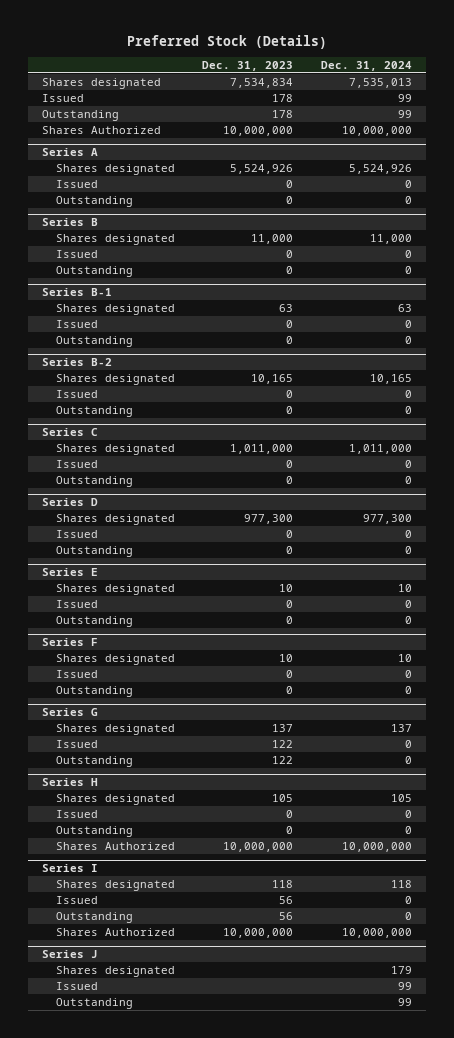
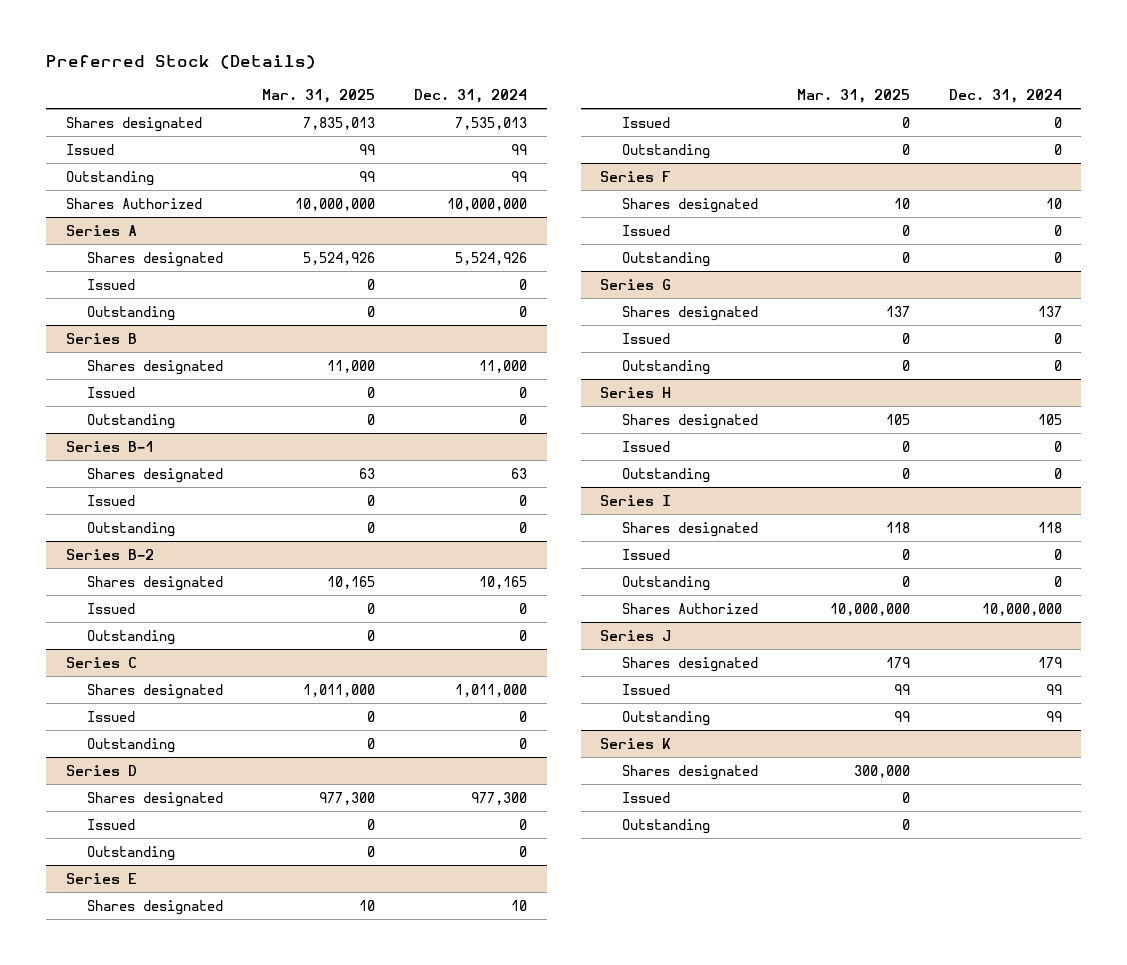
[202,60,294,71] Dec. 31, 2023 -> none
none -> [262,88,376,103] Mar. 31, 2025
[55,841,175,850] Shares Authorized -> none
none -> [600,737,672,749] Series K
none -> [621,764,758,780] Shares designated
none -> [621,791,670,803] Issued
none -> [621,818,710,834] Outstanding

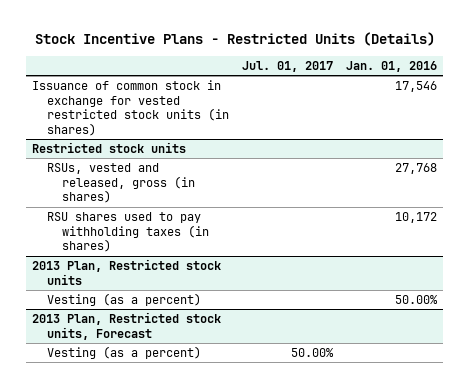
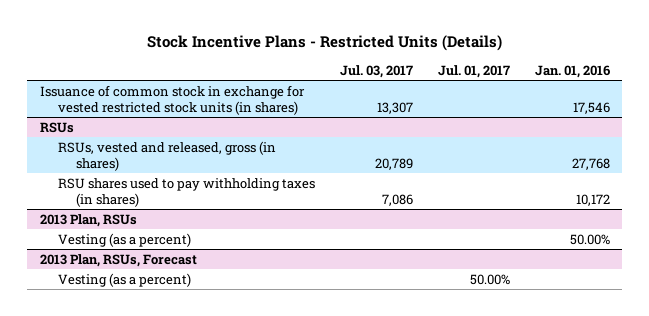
none -> [339,65,413,79] Jul. 03, 2017
[32,141,187,153] Restricted stock units -> [39,121,74,133] RSUs
[32,258,222,285] 2013 Plan, Restricted stock units -> none
none -> [39,213,137,227] 2013 Plan, RSUs
[32,311,222,340] 2013 Plan, Restricted stock units, Forecast -> none
none -> [39,253,197,267] 2013 Plan, RSUs, Forecast

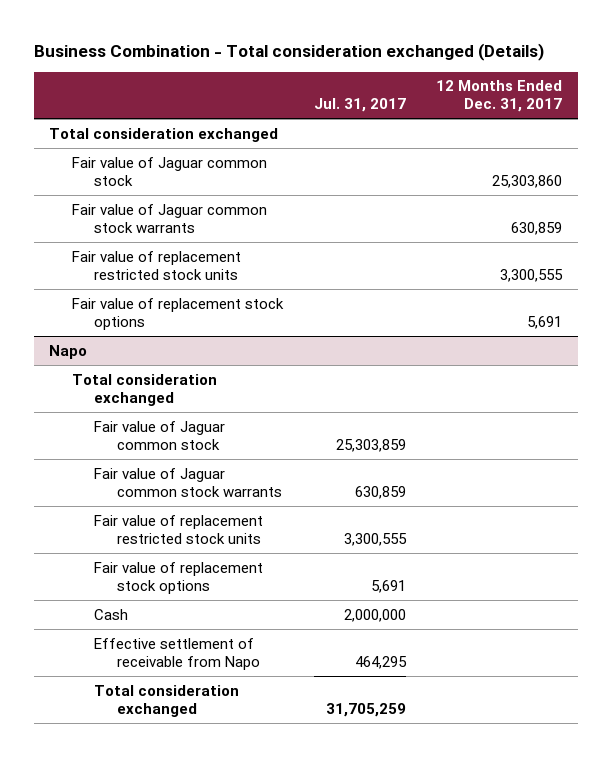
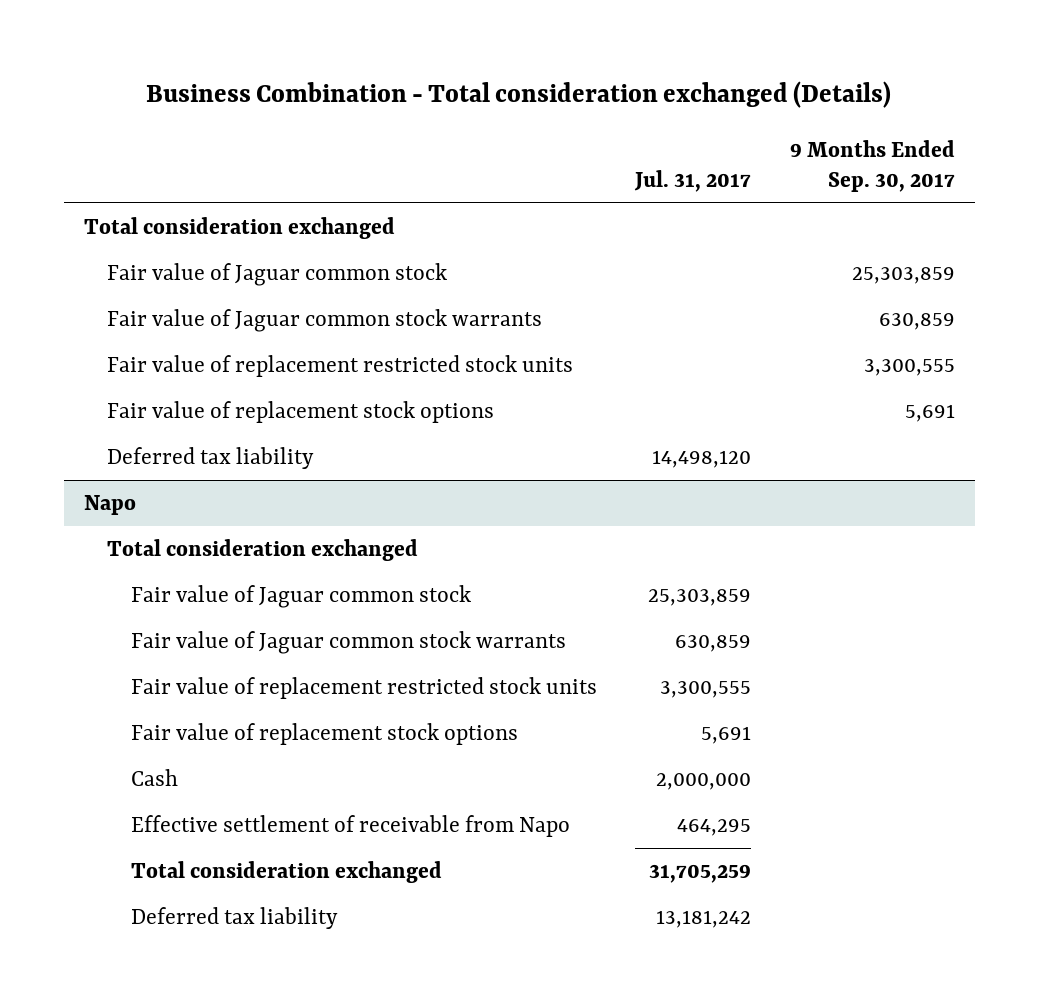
[436,80,563,113] 12 Months Ended Dec. 31, 2017 -> none
none -> [790,140,956,192] 9 Months Ended Sep. 30, 2017
none -> [107,447,315,470] Deferred tax liability
none -> [130,907,338,930] Deferred tax liability

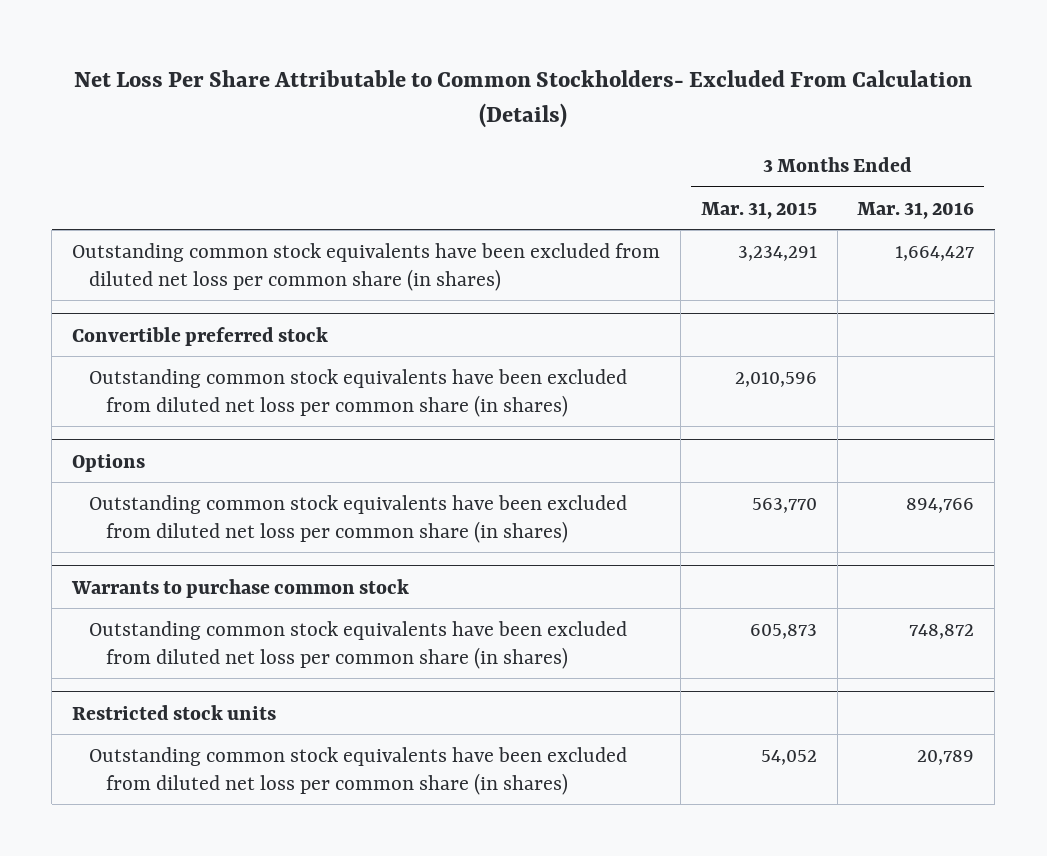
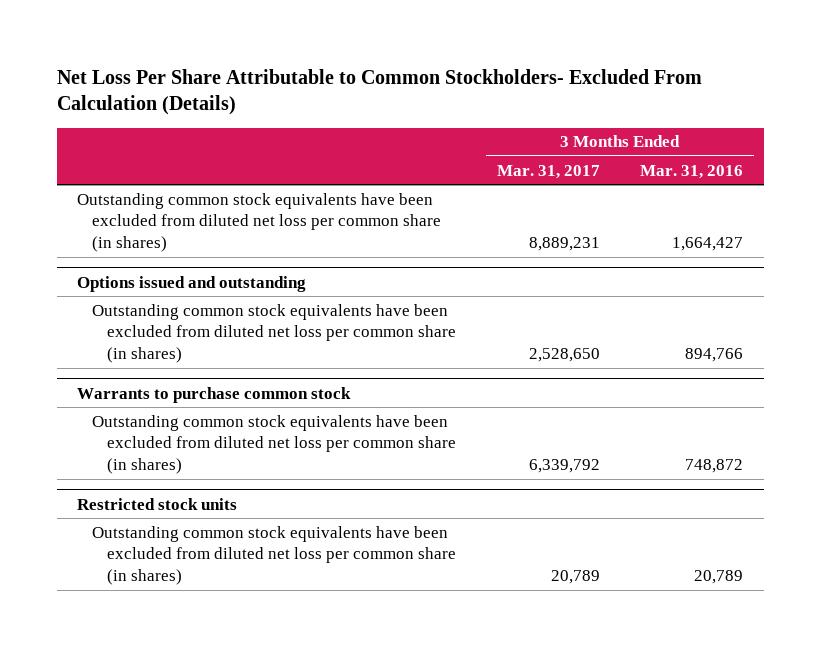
[700,201,817,219] Mar. 31, 2015 -> none
none -> [496,164,600,179] Mar. 31, 2017
[72,326,329,346] Convertible preferred stock -> none
[89,368,628,417] Outstanding common stock equivalents have been excluded from diluted net loss per common share (in shares) -> none
[72,453,146,472] Options -> [77,275,307,292] Options issued and outstanding

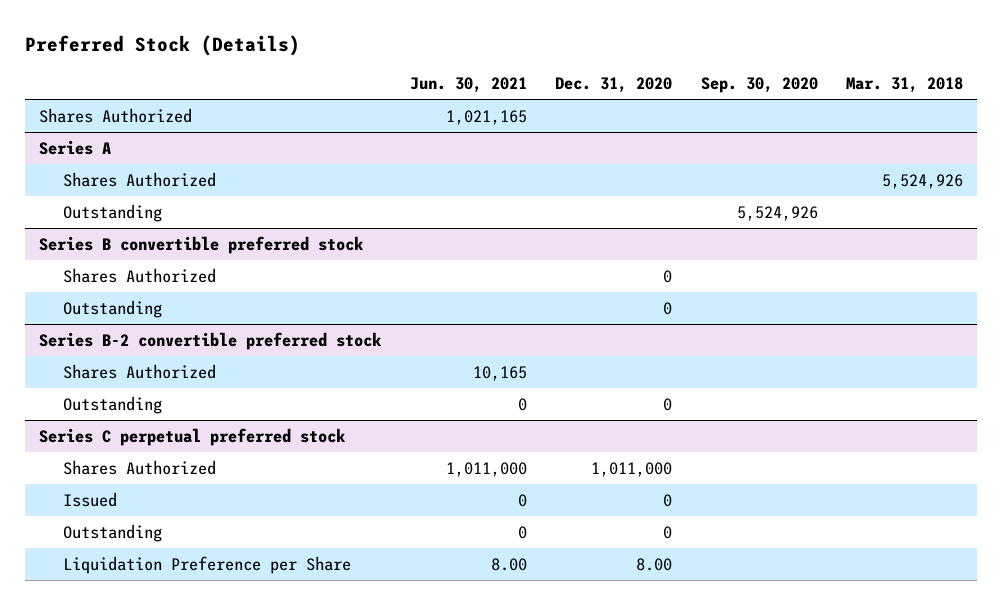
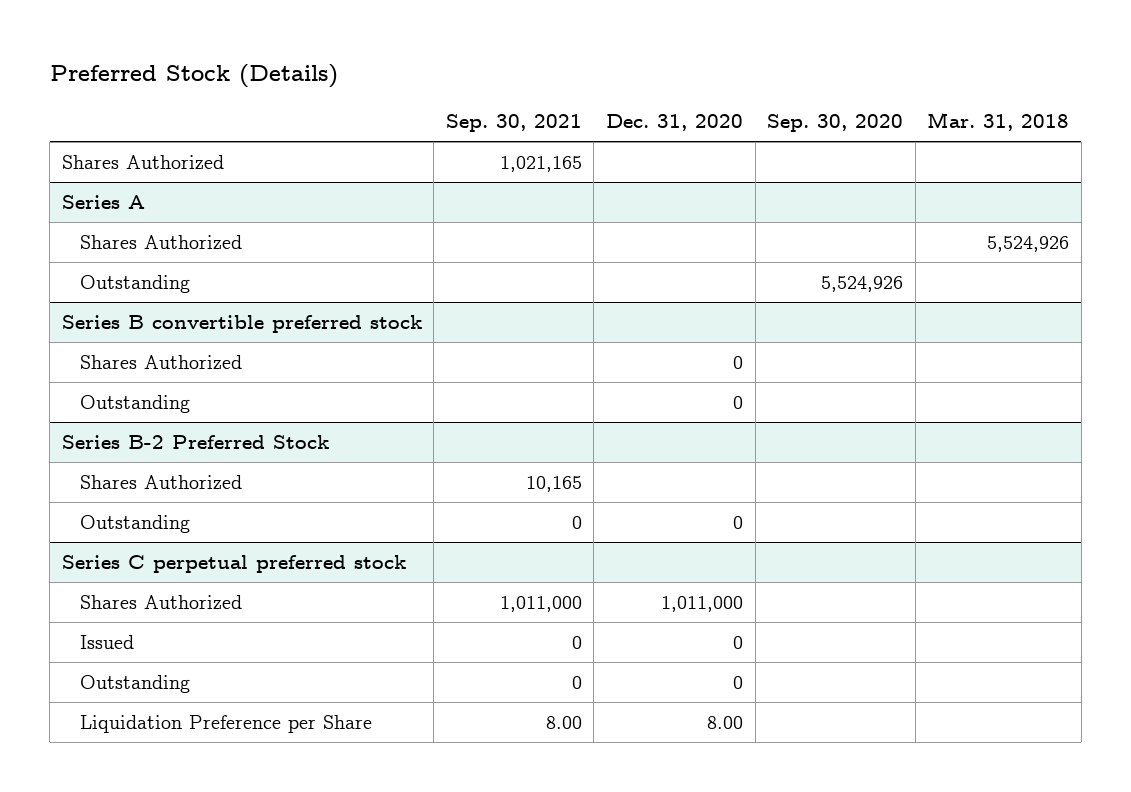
[409,76,527,93] Jun. 30, 2021 -> none
none -> [445,114,582,133] Sep. 30, 2021
[39,331,383,350] Series B-2 convertible preferred stock -> [61,434,329,449] Series B-2 Preferred Stock

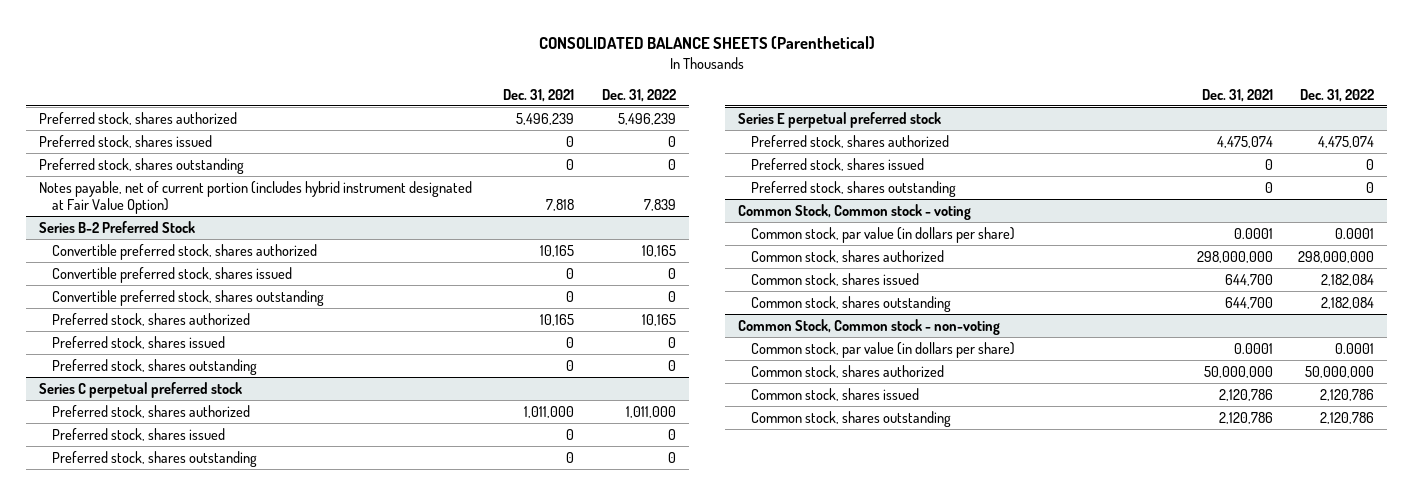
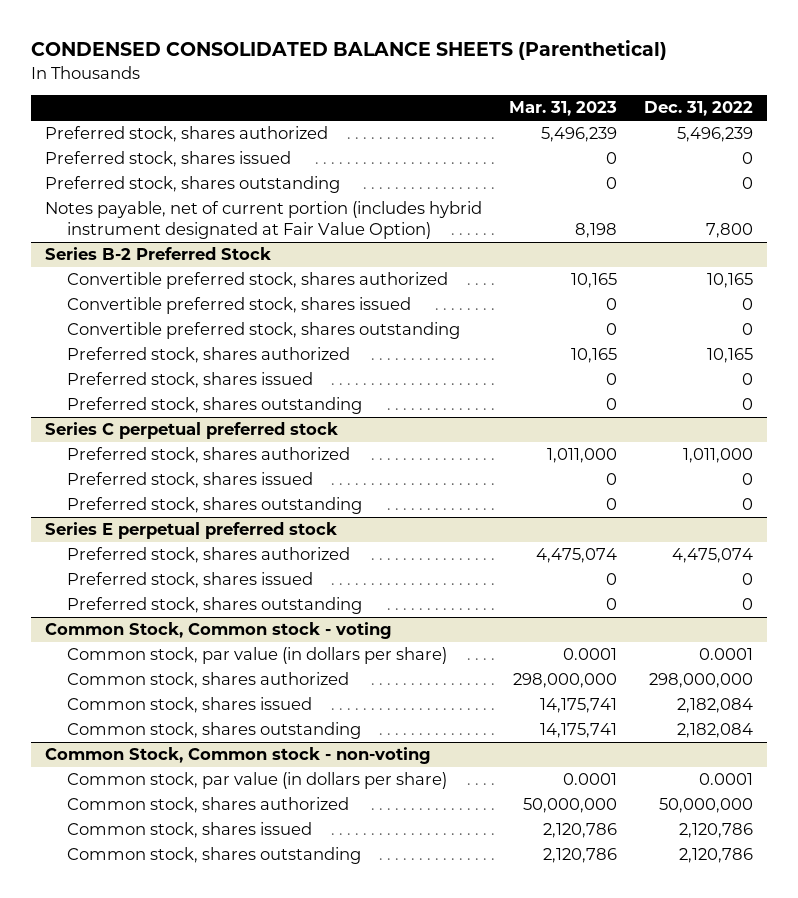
[538,36,875,50] CONSOLIDATED BALANCE SHEETS (Parenthetical) -> [30,40,667,61] CONDENSED CONSOLIDATED BALANCE SHEETS (Parenthetical)
[503,88,575,102] Dec. 31, 2021 -> none
none -> [508,101,617,117] Mar. 31, 2023
[643,199,676,212] 7,839 -> [706,222,754,238] 7,800

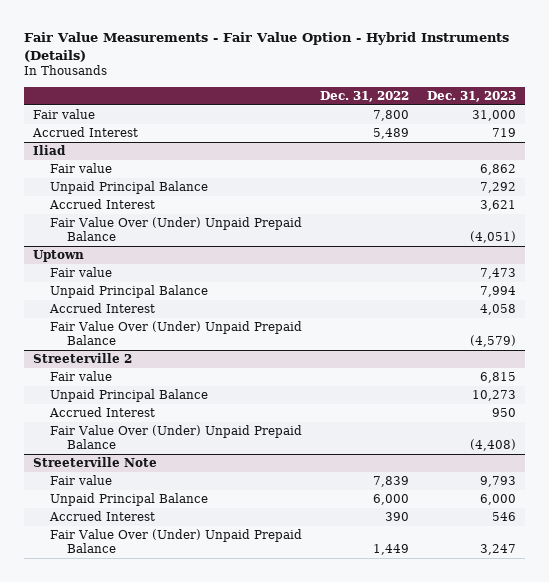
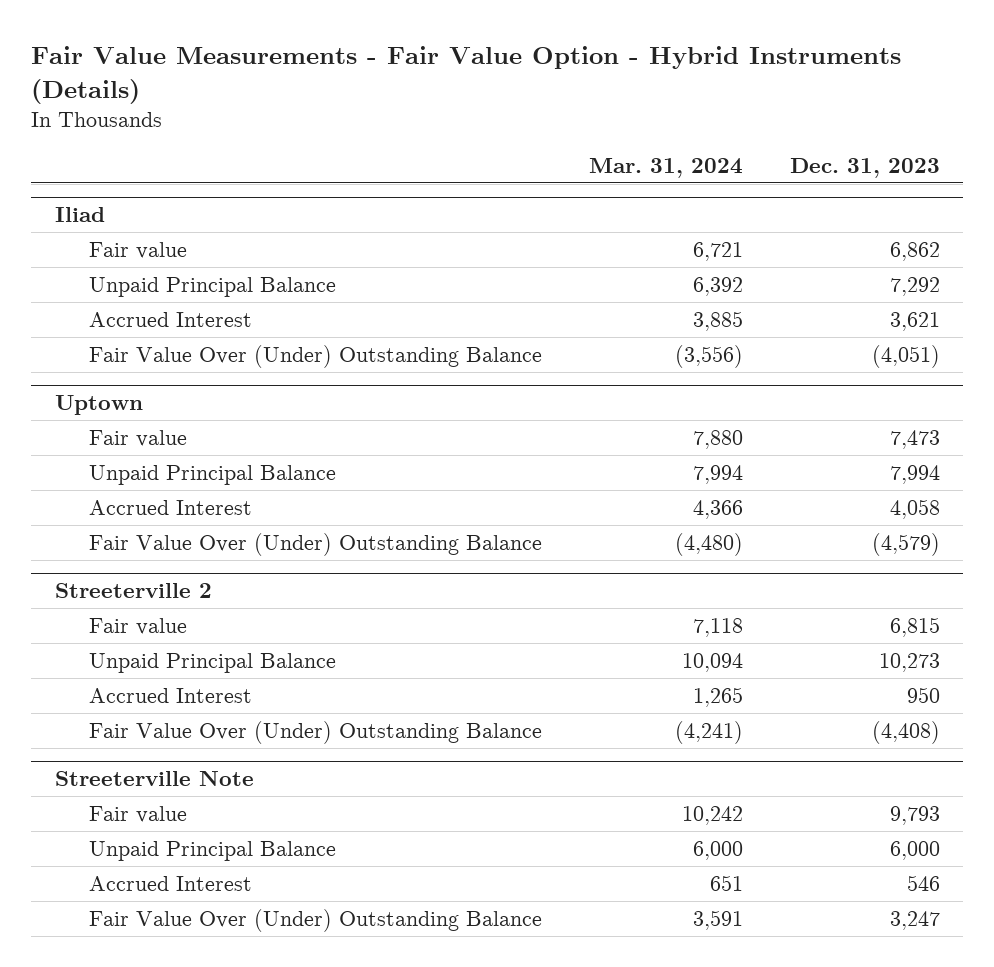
[320,90,410,102] Dec. 31, 2022 -> none
none -> [588,157,743,178] Mar. 31, 2024
[32,109,95,120] Fair value -> none
[31,127,138,138] Accrued Interest -> none
[50,217,303,242] Fair Value Over (Under) Unpaid Prepaid Balance -> [88,344,542,368] Fair Value Over (Under) Outstanding Balance
[50,321,303,346] Fair Value Over (Under) Unpaid Prepaid Balance -> [88,532,542,556] Fair Value Over (Under) Outstanding Balance
[50,425,303,450] Fair Value Over (Under) Unpaid Prepaid Balance -> [88,720,542,744] Fair Value Over (Under) Outstanding Balance
[50,529,303,554] Fair Value Over (Under) Unpaid Prepaid Balance -> [88,908,542,932] Fair Value Over (Under) Outstanding Balance

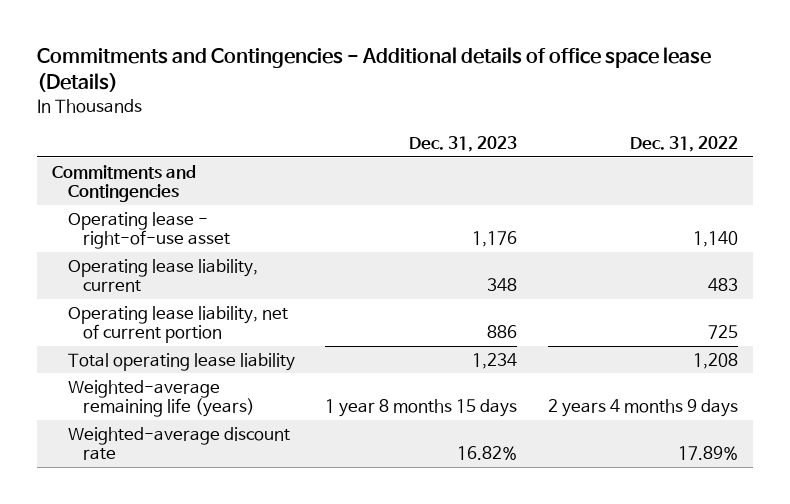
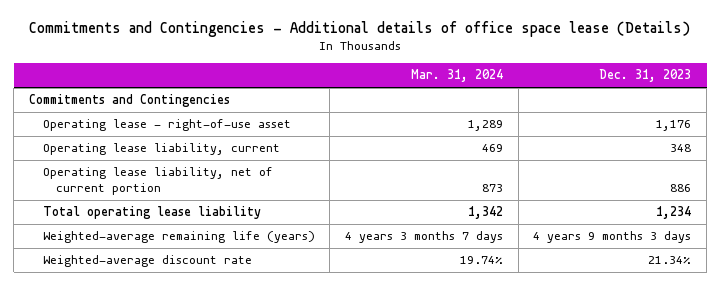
[629,135,738,152] Dec. 31, 2022 -> none
none -> [410,69,503,83] Mar. 31, 2024
[325,399,518,418] 1 year 8 months 15 days -> [533,231,692,244] 4 years 9 months 3 days
[457,446,518,461] 16.82% -> [648,256,692,265] 21.34%

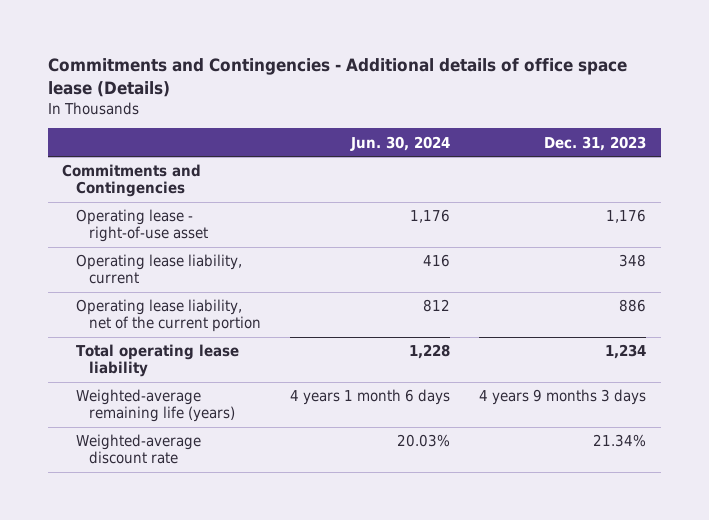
[410,69,503,83] Mar. 31, 2024 -> none
none -> [349,135,450,151] Jun. 30, 2024
[42,167,273,196] Operating lease liability, net of current portion -> [75,299,261,333] Operating lease liability, net of the current portion

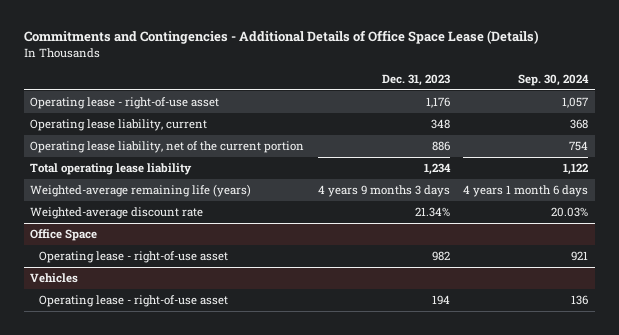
[47,57,627,97] Commitments and Contingencies - Additional details of office space lease (Details) -> [23,30,539,45] Commitments and Contingencies - Additional Details of Office Space Lease (Details)
[349,135,450,151] Jun. 30, 2024 -> none
none -> [518,74,590,87] Sep. 30, 2024
[62,164,202,198] Commitments and Contingencies -> none
none -> [30,228,98,241] Office Space
none -> [39,250,229,263] Operating lease - right-of-use asset
none -> [30,272,79,283] Vehicles
none -> [39,294,229,307] Operating lease - right-of-use asset

